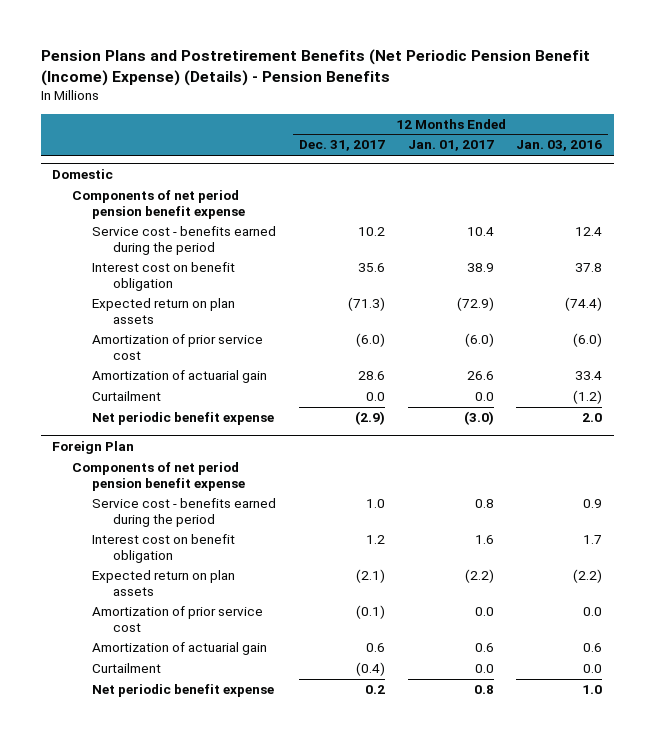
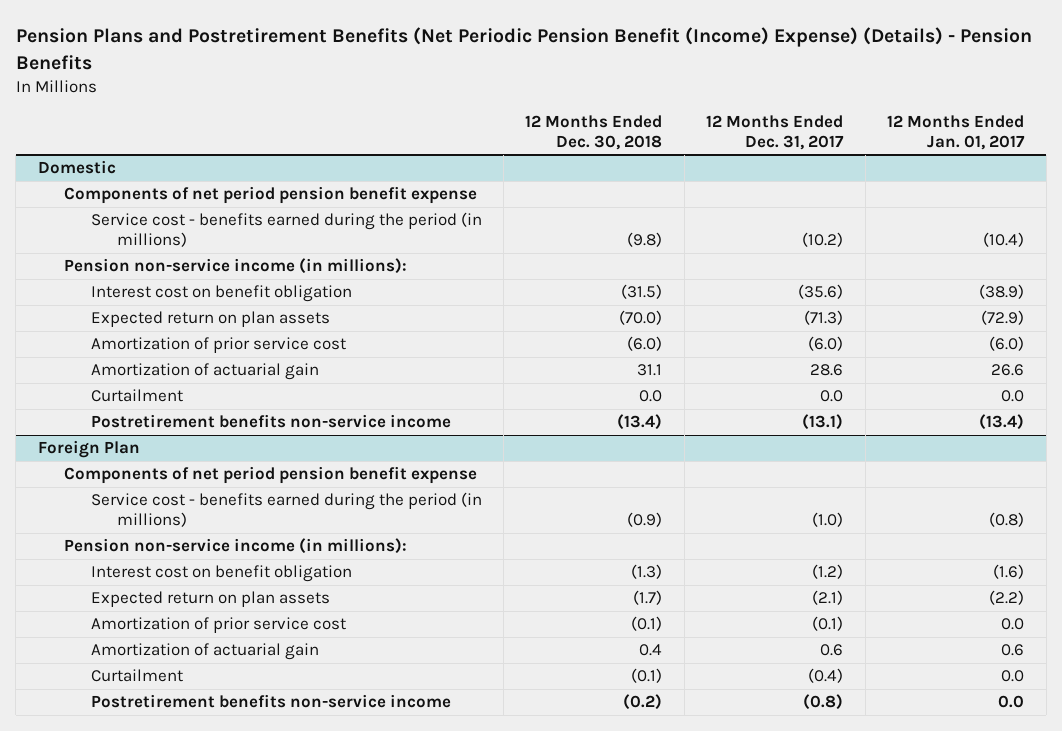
[516,140,603,152] Jan. 03, 2016 -> none
none -> [525,114,663,150] 12 Months Ended Dec. 30, 2018
[92,226,277,255] Service cost - benefits earned during the period -> [90,212,482,248] Service cost - benefits earned during the period (in millions)
[358,227,386,237] 10.2 -> [802,232,844,248] (10.2)
[466,227,494,237] 10.4 -> [983,232,1025,248] (10.4)
none -> [64,258,408,275] Pension non-service income (in millions):
[358,263,386,273] 35.6 -> [798,284,844,300] (35.6)
[466,263,494,273] 38.9 -> [979,284,1025,300] (38.9)
[92,412,275,426] Net periodic benefit expense -> none
none -> [90,414,451,429] Postretirement benefits non-service income
[92,498,277,527] Service cost - benefits earned during the period -> [90,492,482,528] Service cost - benefits earned during the period (in millions)
[366,499,386,509] 1.0 -> [812,512,844,528] (1.0)
[474,499,494,509] 0.8 -> [989,512,1025,528] (0.8)
none -> [64,538,408,555] Pension non-service income (in millions):
[366,535,386,545] 1.2 -> [812,564,844,580] (1.2)
[474,535,494,545] 1.6 -> [993,564,1025,580] (1.6)
[92,684,275,698] Net periodic benefit expense -> none
none -> [90,694,451,709] Postretirement benefits non-service income

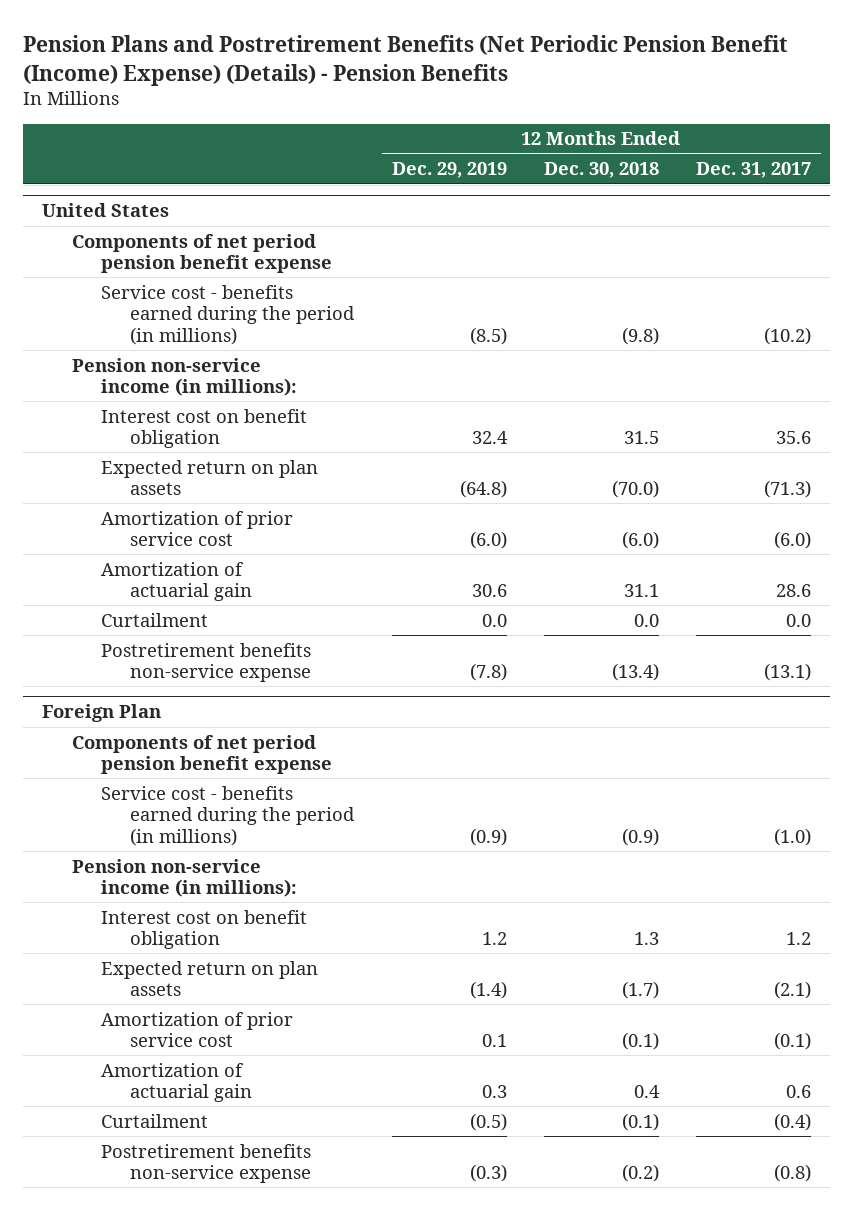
[887,114,1026,150] 12 Months Ended Jan. 01, 2017 -> none
none -> [391,162,507,179] Dec. 29, 2019
[37,160,116,175] Domestic -> [42,203,170,218] United States
[621,284,663,300] (31.5) -> [623,431,659,445] 31.5
[798,284,844,300] (35.6) -> [776,431,812,445] 35.6
[90,414,451,429] Postretirement benefits non-service income -> [100,642,312,683] Postretirement benefits non-service expense
[631,564,663,580] (1.3) -> [633,932,659,946] 1.3
[812,564,844,580] (1.2) -> [786,932,812,946] 1.2
[90,694,451,709] Postretirement benefits non-service income -> [100,1143,312,1184] Postretirement benefits non-service expense

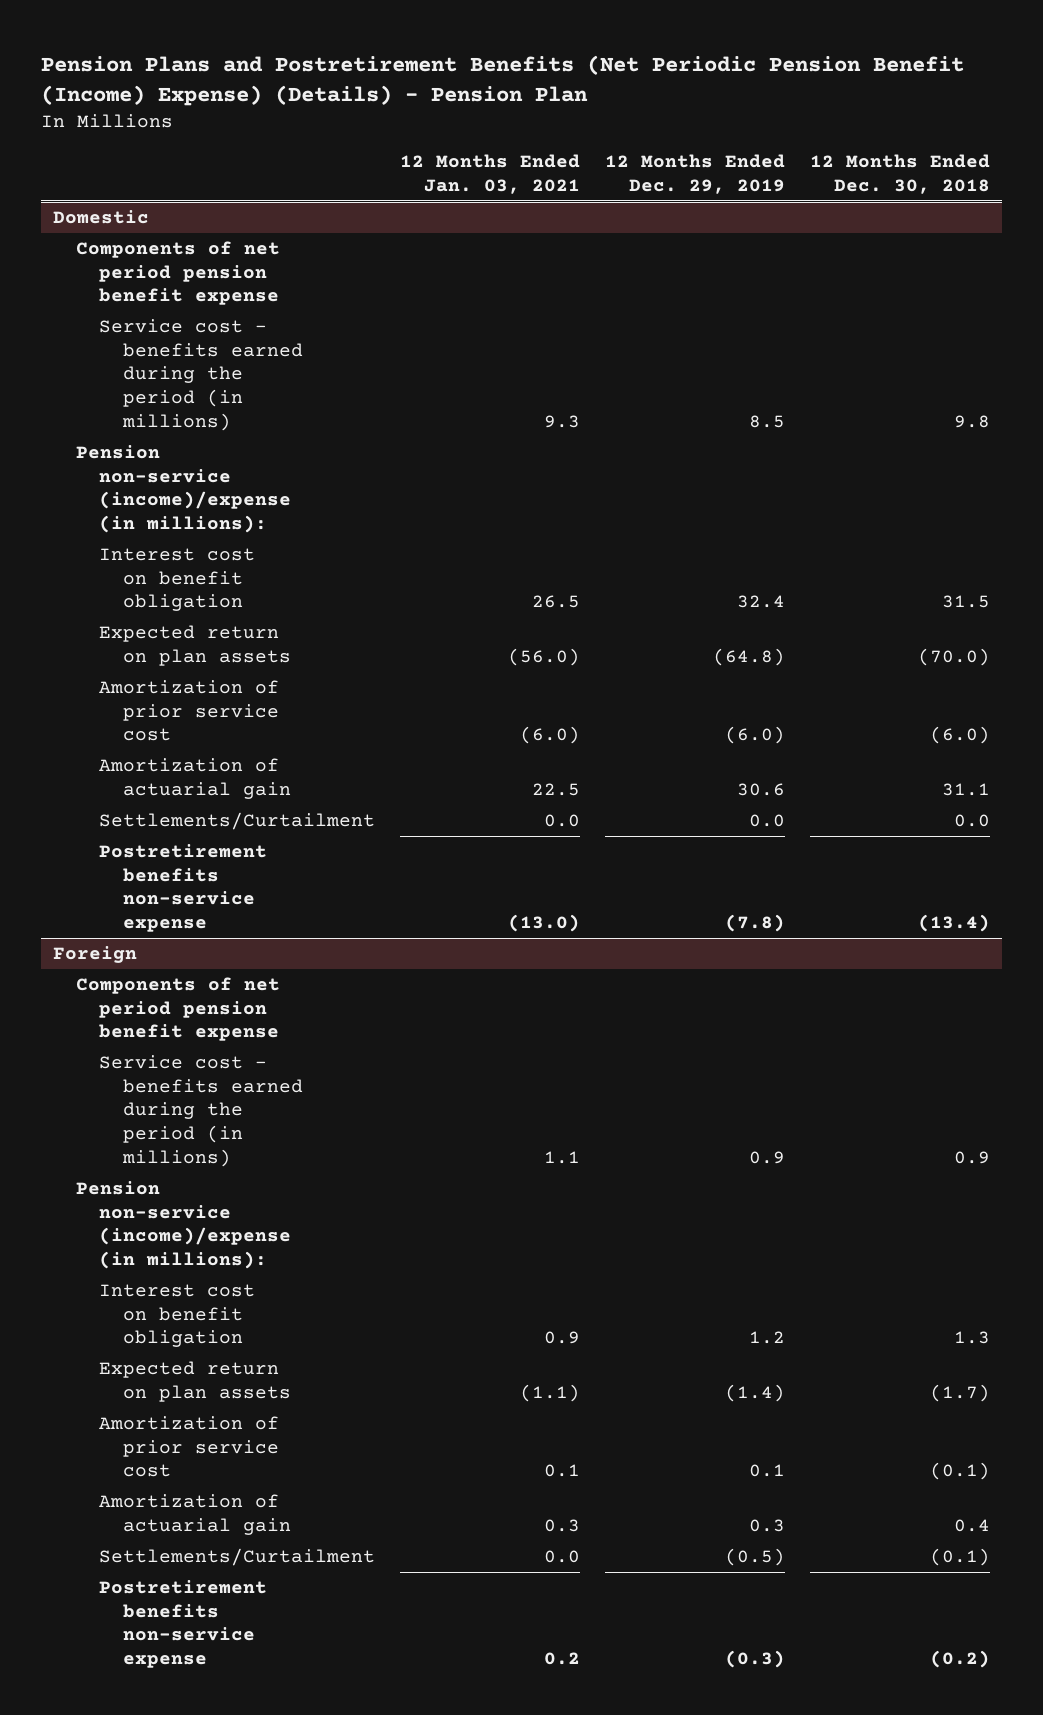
[23,35,789,86] Pension Plans and Postretirement Benefits (Net Periodic Pension Benefit (Income) Expense) (Details) - Pension Benefits -> [40,54,964,106] Pension Plans and Postretirement Benefits (Net Periodic Pension Benefit (Income) Expense) (Details) - Pension Plan
[696,162,812,179] Dec. 31, 2017 -> none
none -> [400,154,581,195] 12 Months Ended Jan. 03, 2021
[42,203,170,218] United States -> [53,210,150,225] Domestic
[469,326,507,345] (8.5) -> [748,414,785,428] 8.5
[621,326,659,345] (9.8) -> [953,414,990,428] 9.8
[71,357,297,397] Pension non-service income (in millions): -> [76,445,292,533] Pension non-service (income)/expense (in millions):
[100,612,208,627] Curtailment -> [99,812,376,831] Settlements/Curtailment
[42,704,162,723] Foreign Plan -> [53,946,138,964] Foreign
[469,827,507,846] (0.9) -> [748,1150,785,1164] 0.9
[621,827,659,846] (0.9) -> [953,1150,990,1164] 0.9
[71,858,297,898] Pension non-service income (in millions): -> [76,1181,292,1269] Pension non-service (income)/expense (in millions):
[100,1113,208,1128] Curtailment -> [99,1548,376,1567] Settlements/Curtailment

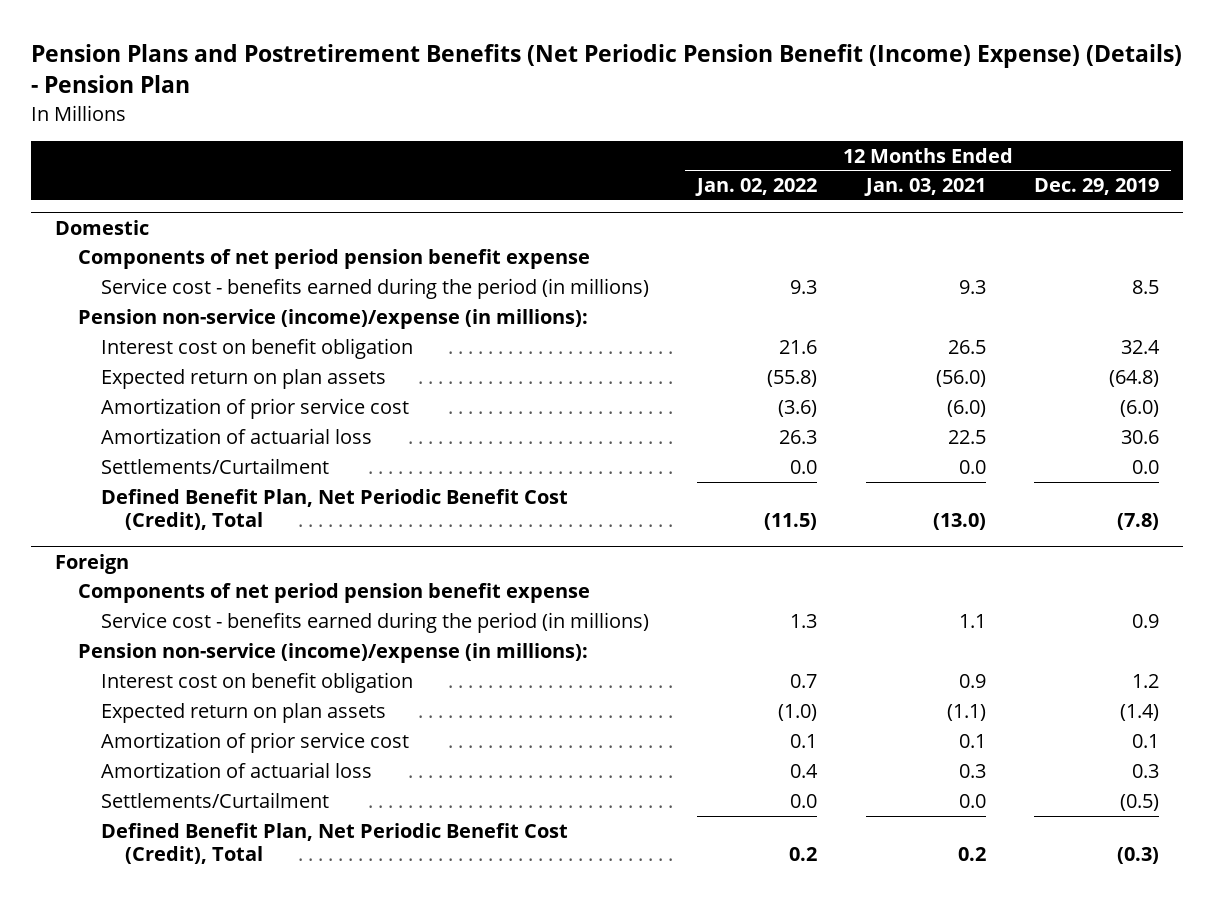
[809,154,990,195] 12 Months Ended Dec. 30, 2018 -> none
none -> [695,178,818,197] Jan. 02, 2022
[99,758,291,799] Amortization of actuarial gain -> [101,427,373,444] Amortization of actuarial loss
[99,844,268,932] Postretirement benefits non-service expense -> [101,488,569,531] Defined Benefit Plan, Net Periodic Benefit Cost (Credit), Total
[99,1494,291,1535] Amortization of actuarial gain -> [101,761,373,778] Amortization of actuarial loss
[99,1580,268,1668] Postretirement benefits non-service expense -> [101,822,569,865] Defined Benefit Plan, Net Periodic Benefit Cost (Credit), Total

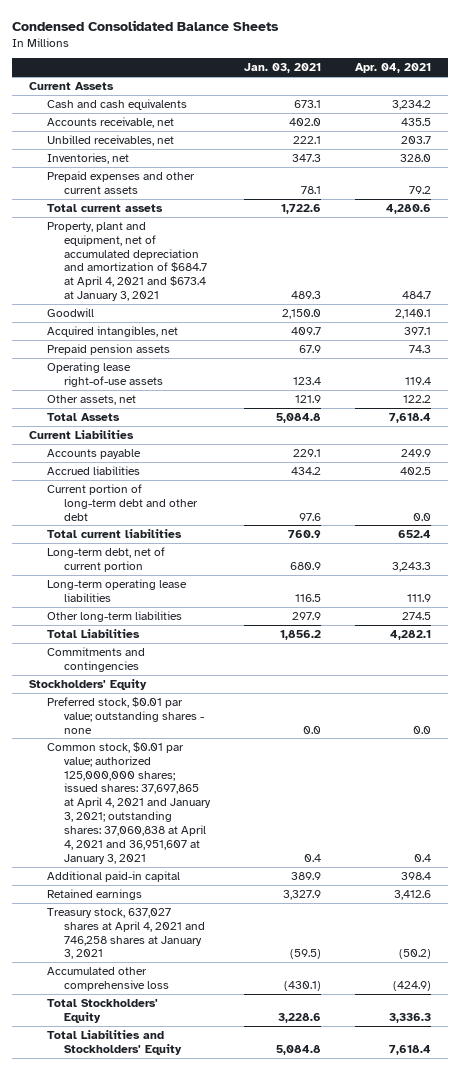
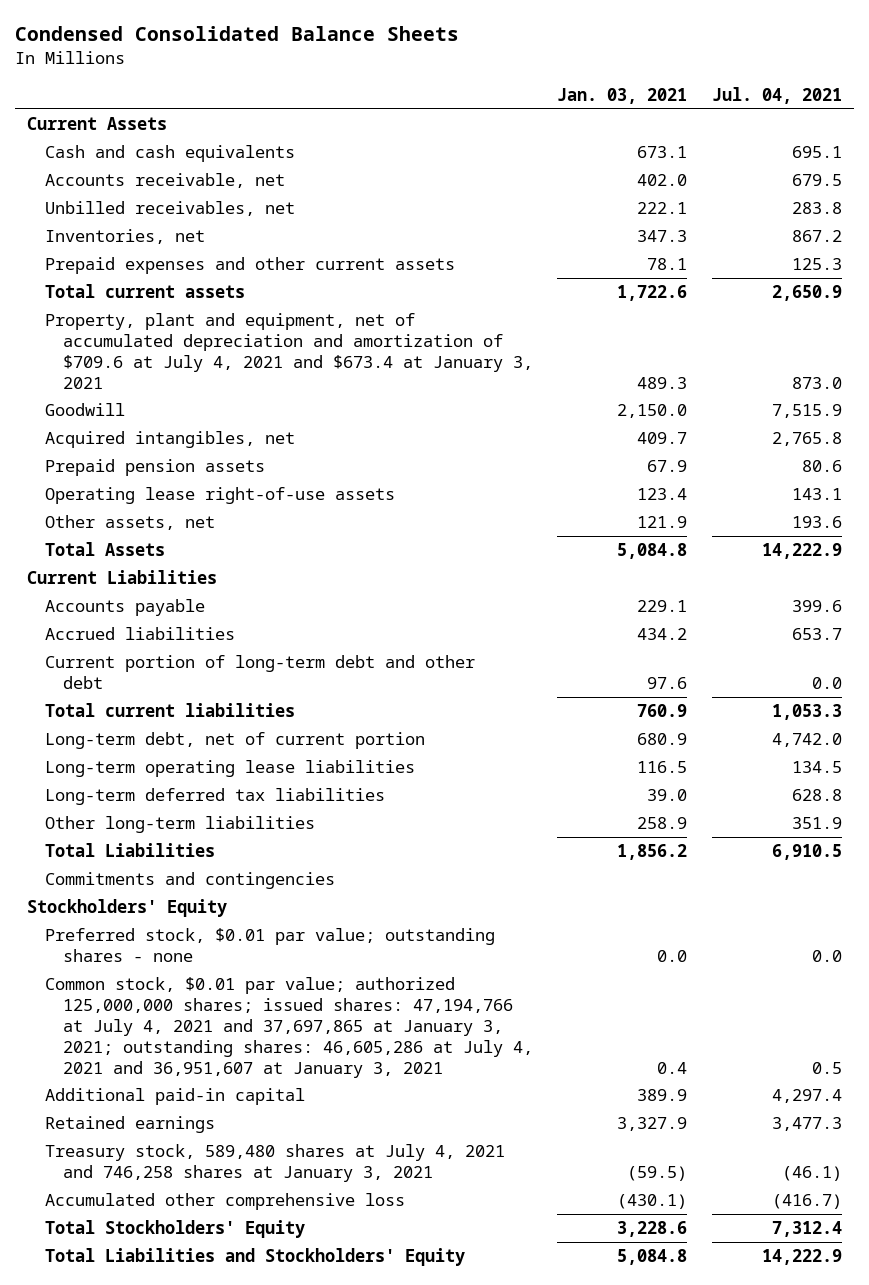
[355,63,432,74] Apr. 04, 2021 -> none
none -> [711,86,842,104] Jul. 04, 2021
[46,221,208,302] Property, plant and equipment, net of accumulated depreciation and amortization of $684.7 at April 4, 2021 and $673.4 at January 3, 2021 -> [44,312,533,389] Property, plant and equipment, net of accumulated depreciation and amortization of $709.6 at July 4, 2021 and $673.4 at January 3, 2021
none -> [44,787,385,805] Long-term deferred tax liabilities
[292,611,322,620] 297.9 -> [637,816,688,829] 258.9
[46,741,212,864] Common stock, $0.01 par value; authorized 125,000,000 shares; issued shares: 37,697,865 at April 4, 2021 and January 3, 2021; outstanding shares: 37,060,838 at April 4, 2021 and 36,951,607 at January 3, 2021 -> [44,976,533,1078] Common stock, $0.01 par value; authorized 125,000,000 shares; issued shares: 47,194,766 at July 4, 2021 and 37,697,865 at January 3, 2021; outstanding shares: 46,605,286 at July 4, 2021 and 36,951,607 at January 3, 2021
[46,907,206,960] Treasury stock, 637,027 shares at April 4, 2021 and 746,258 shares at January 3, 2021 -> [44,1143,505,1182] Treasury stock, 589,480 shares at July 4, 2021 and 746,258 shares at January 3, 2021

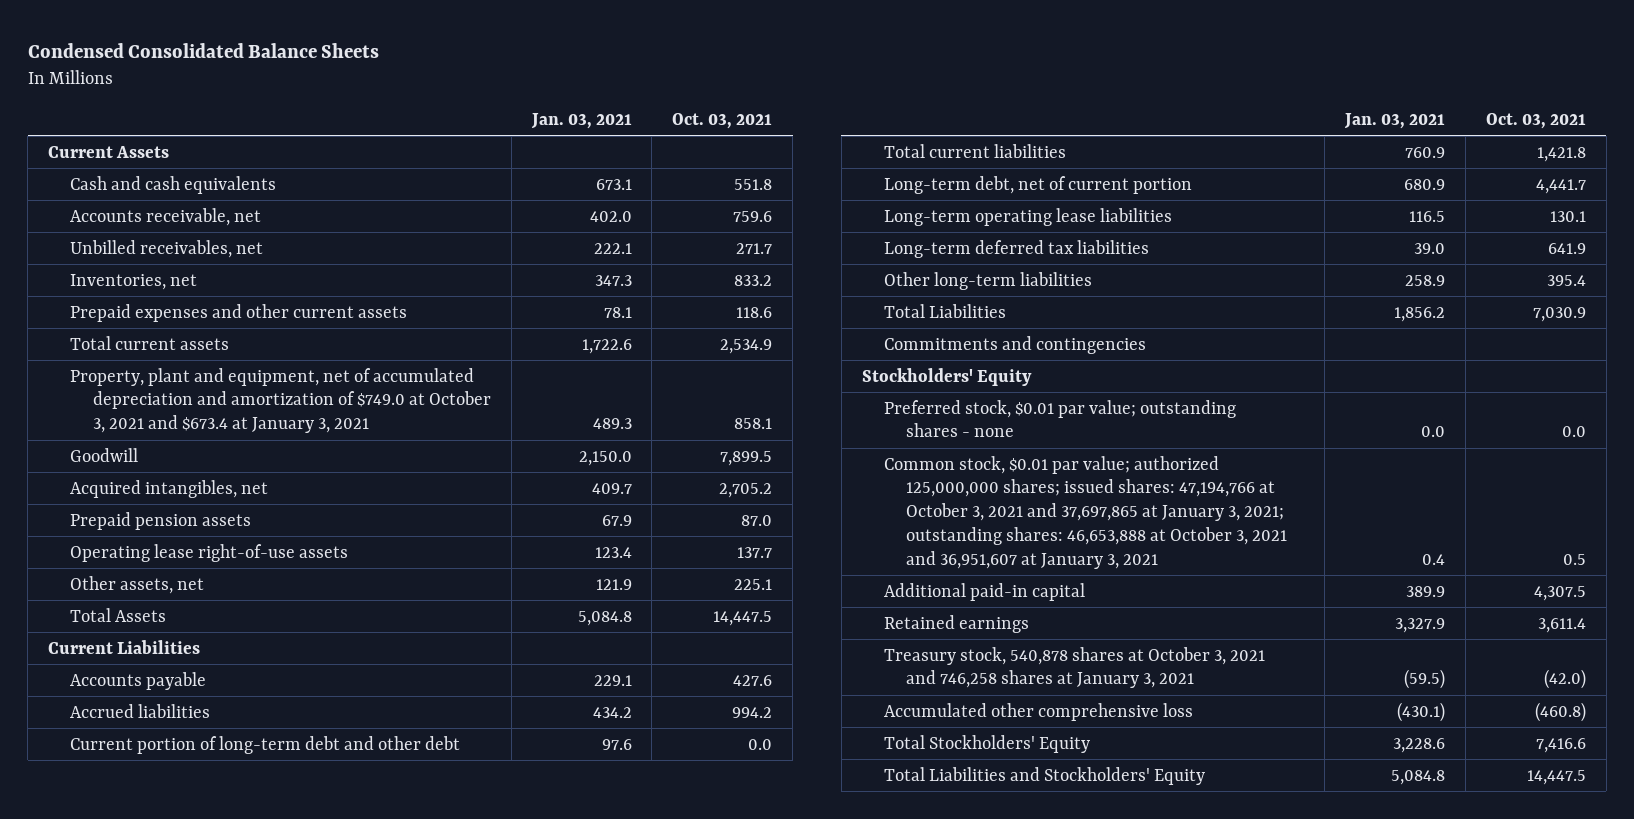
[711,86,842,104] Jul. 04, 2021 -> none
none -> [672,112,773,129] Oct. 03, 2021
[44,312,533,389] Property, plant and equipment, net of accumulated depreciation and amortization of $709.6 at July 4, 2021 and $673.4 at January 3, 2021 -> [70,367,491,434] Property, plant and equipment, net of accumulated depreciation and amortization of $749.0 at October 3, 2021 and $673.4 at January 3, 2021
[44,976,533,1078] Common stock, $0.01 par value; authorized 125,000,000 shares; issued shares: 47,194,766 at July 4, 2021 and 37,697,865 at January 3, 2021; outstanding shares: 46,605,286 at July 4, 2021 and 36,951,607 at January 3, 2021 -> [883,455,1288,569] Common stock, $0.01 par value; authorized 125,000,000 shares; issued shares: 47,194,766 at October 3, 2021 and 37,697,865 at January 3, 2021; outstanding shares: 46,653,888 at October 3, 2021 and 36,951,607 at January 3, 2021
[44,1143,505,1182] Treasury stock, 589,480 shares at July 4, 2021 and 746,258 shares at January 3, 2021 -> [883,646,1265,689] Treasury stock, 540,878 shares at October 3, 2021 and 746,258 shares at January 3, 2021

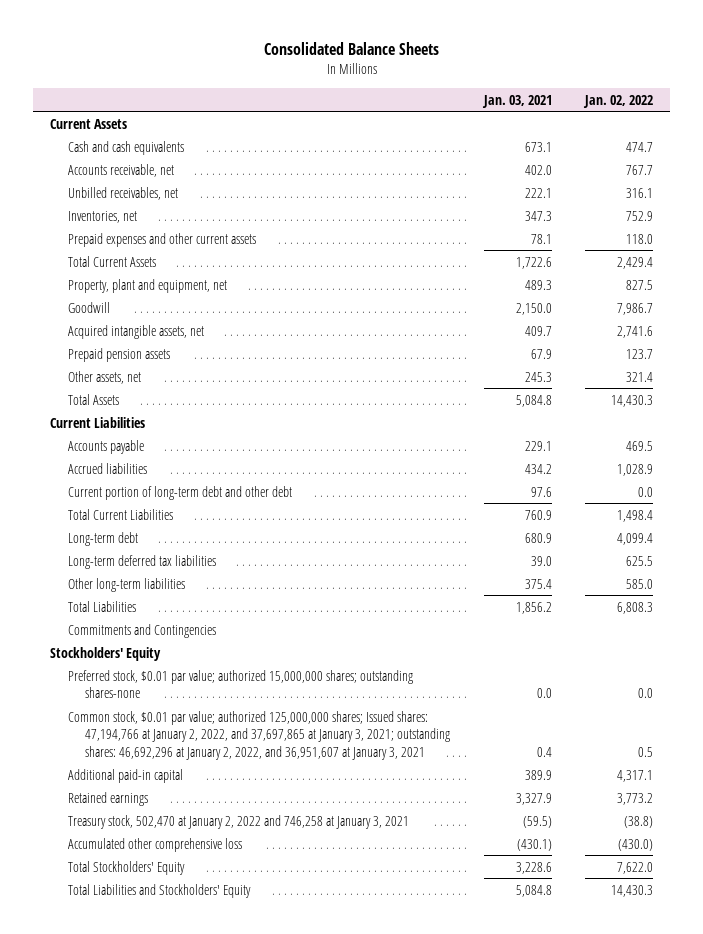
[27,42,379,58] Condensed Consolidated Balance Sheets -> [263,42,439,56] Consolidated Balance Sheets
[672,112,773,129] Oct. 03, 2021 -> none
none -> [583,94,654,108] Jan. 02, 2022
[70,335,230,350] Total current assets -> [67,255,156,267] Total Current Assets
[70,367,491,434] Property, plant and equipment, net of accumulated depreciation and amortization of $749.0 at October 3, 2021 and $673.4 at January 3, 2021 -> [67,278,227,293] Property, plant and equipment, net
[70,479,269,498] Acquired intangibles, net -> [67,324,204,339] Acquired intangible assets, net
[70,543,349,562] Operating lease right-of-use assets -> none
[595,578,632,590] 121.9 -> [524,371,552,382] 245.3
[883,207,1172,226] Long-term operating lease liabilities -> none
[883,143,1066,158] Total current liabilities -> [67,508,173,520] Total Current Liabilities
[883,175,1192,194] Long-term debt, net of current portion -> [67,531,138,546] Long-term debt
[1405,274,1446,286] 258.9 -> [524,578,552,589] 375.4
[883,335,1146,354] Commitments and contingencies -> [67,623,216,638] Commitments and Contingencies
[883,399,1236,438] Preferred stock, $0.01 par value; outstanding shares - none -> [67,669,413,699] Preferred stock, $0.01 par value; authorized 15,000,000 shares; outstanding shares-none
[883,455,1288,569] Common stock, $0.01 par value; authorized 125,000,000 shares; issued shares: 47,194,766 at October 3, 2021 and 37,697,865 at January 3, 2021; outstanding shares: 46,653,888 at October 3, 2021 and 36,951,607 at January 3, 2021 -> [67,710,451,760] Common stock, $0.01 par value; authorized 125,000,000 shares; Issued shares: 47,194,766 at January 2, 2022, and 37,697,865 at January 3, 2021; outstanding shares: 46,692,296 at January 2, 2022, and 36,951,607 at January 3, 2021
[883,646,1265,689] Treasury stock, 540,878 shares at October 3, 2021 and 746,258 shares at January 3, 2021 -> [67,814,409,829] Treasury stock, 502,470 at January 2, 2022 and 746,258 at January 3, 2021

